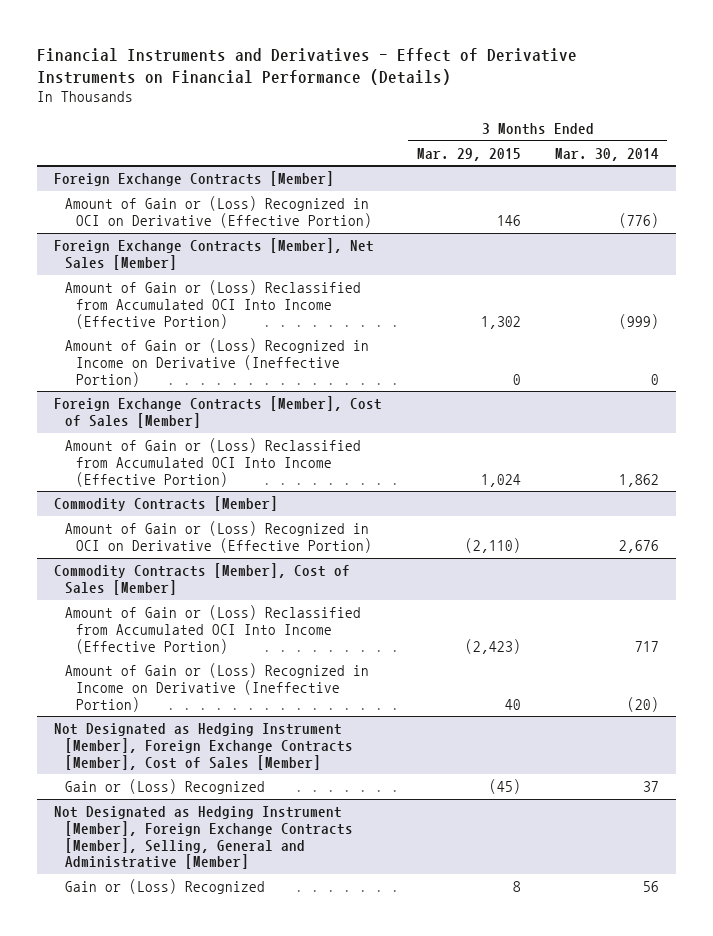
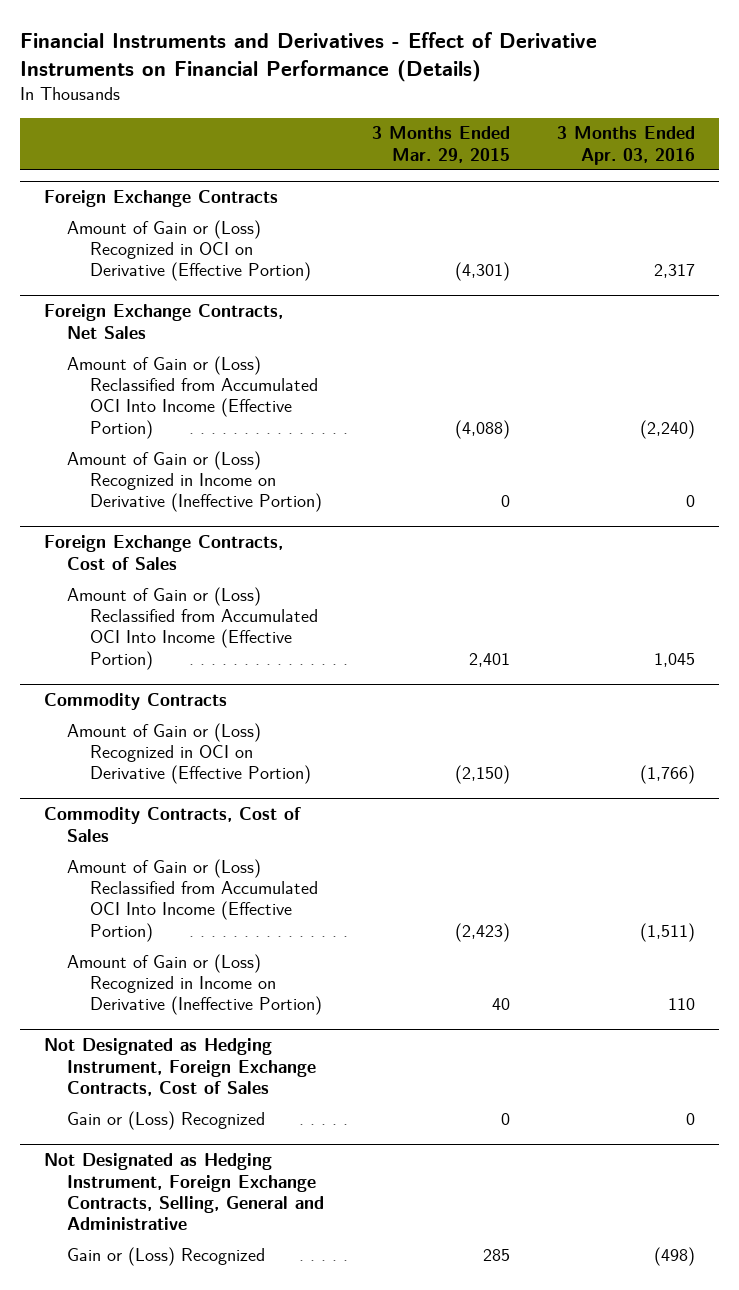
[554,147,659,161] Mar. 30, 2014 -> none
none -> [557,126,696,165] 3 Months Ended Apr. 03, 2016
[54,171,335,187] Foreign Exchange Contracts [Member] -> [44,190,279,208] Foreign Exchange Contracts
[496,214,521,226] 146 -> [454,262,510,282] (4,301)
[54,238,375,270] Foreign Exchange Contracts [Member], Net Sales [Member] -> [44,304,284,339] Foreign Exchange Contracts, Net Sales
[480,315,521,329] 1,302 -> [454,419,510,439] (4,088)
[54,396,383,428] Foreign Exchange Contracts [Member], Cost of Sales [Member] -> [44,535,284,570] Foreign Exchange Contracts, Cost of Sales
[480,473,521,487] 1,024 -> [468,652,510,667] 2,401
[54,496,279,512] Commodity Contracts [Member] -> [44,693,228,711] Commodity Contracts
[464,537,521,553] (2,110) -> [454,765,510,785] (2,150)
[54,563,351,595] Commodity Contracts [Member], Cost of Sales [Member] -> [44,807,302,842] Commodity Contracts, Cost of Sales
[54,723,353,770] Not Designated as Hedging Instrument [Member], Foreign Exchange Contracts [Member], Cost of Sales [Member] -> [44,1038,317,1097] Not Designated as Hedging Instrument, Foreign Exchange Contracts, Cost of Sales
[488,779,521,795] (45) -> [500,1112,510,1125] 0
[54,806,353,870] Not Designated as Hedging Instrument [Member], Foreign Exchange Contracts [Member], Selling, General and Administrative [Member] -> [44,1153,325,1231] Not Designated as Hedging Instrument, Foreign Exchange Contracts, Selling, General and Administrative
[512,881,521,893] 8 -> [482,1248,510,1261] 285

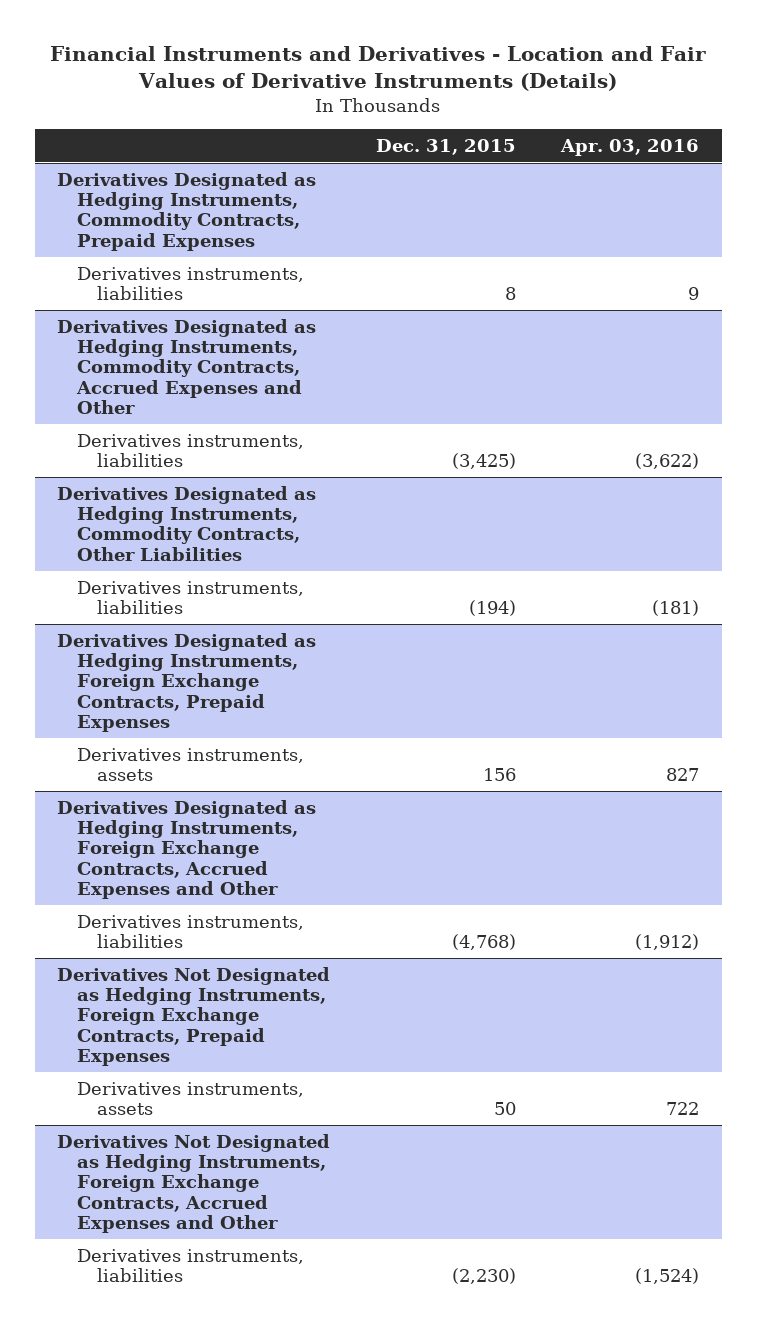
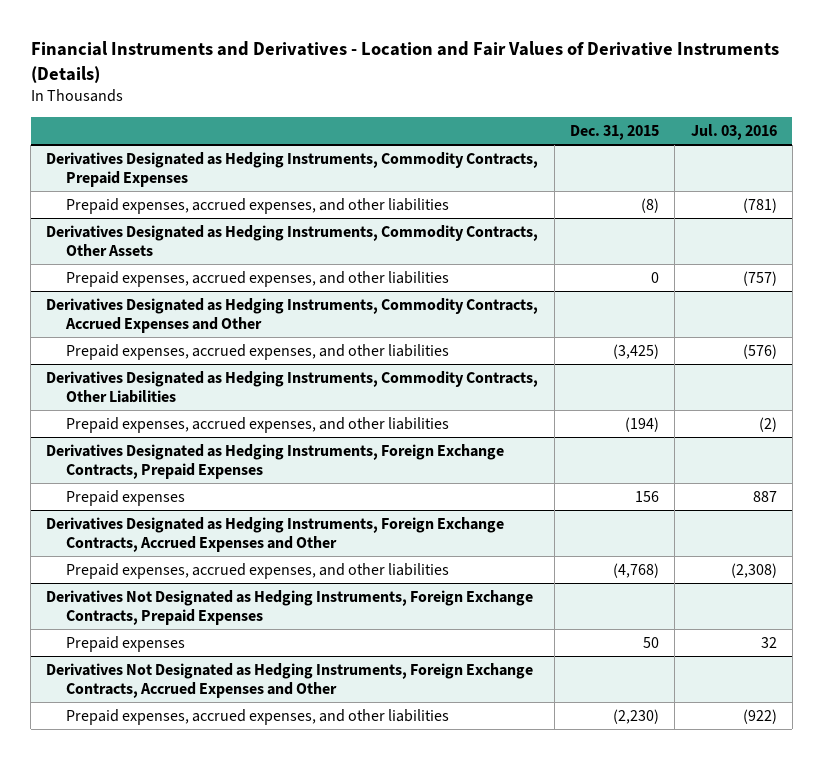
[560,138,700,156] Apr. 03, 2016 -> none
none -> [690,123,777,140] Jul. 03, 2016
[77,266,305,301] Derivatives instruments, liabilities -> none
none -> [65,197,449,214] Prepaid expenses, accrued expenses, and other liabilities
none -> [46,224,539,256] Derivatives Designated as Hedging Instruments, Commodity Contracts, Other Assets
none -> [65,270,449,287] Prepaid expenses, accrued expenses, and other liabilities
[77,433,305,468] Derivatives instruments, liabilities -> [65,343,449,360] Prepaid expenses, accrued expenses, and other liabilities
[77,580,305,615] Derivatives instruments, liabilities -> [65,416,449,433] Prepaid expenses, accrued expenses, and other liabilities
[77,747,305,782] Derivatives instruments, assets -> [65,489,185,506] Prepaid expenses
[77,914,305,949] Derivatives instruments, liabilities -> [65,562,449,579] Prepaid expenses, accrued expenses, and other liabilities
[77,1081,305,1116] Derivatives instruments, assets -> [65,635,185,652] Prepaid expenses
[77,1248,305,1283] Derivatives instruments, liabilities -> [65,708,449,725] Prepaid expenses, accrued expenses, and other liabilities

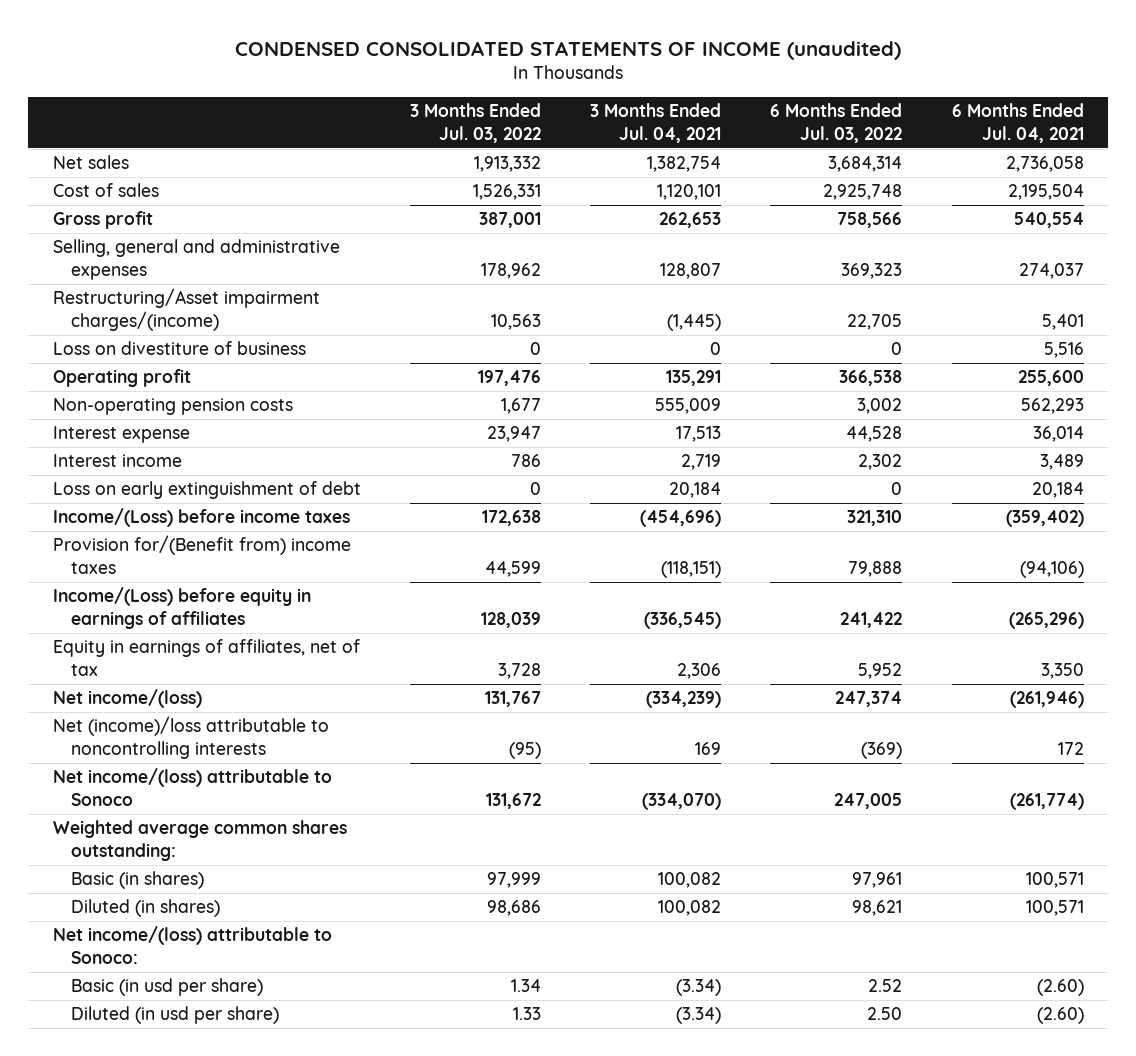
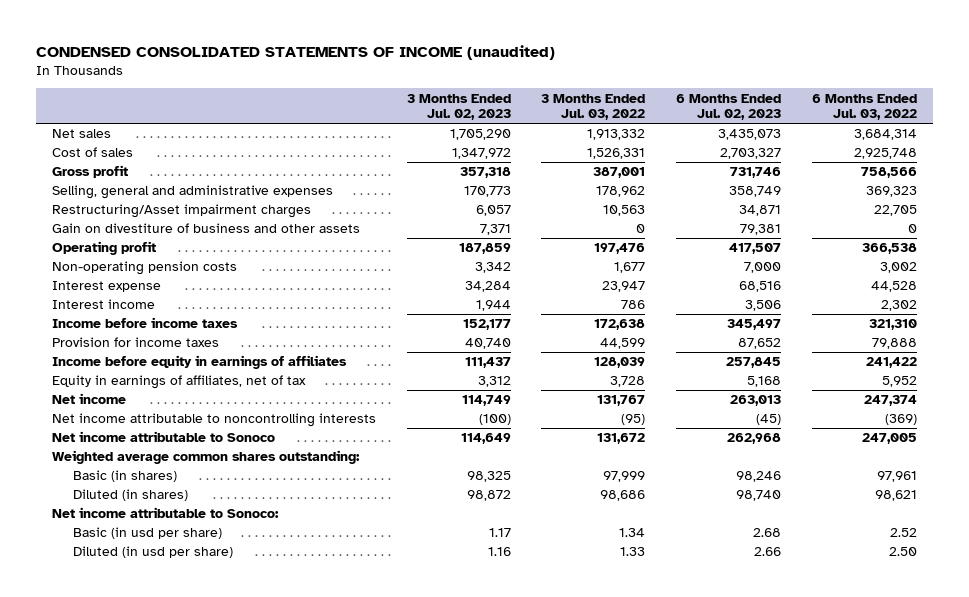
[590,103,722,143] 3 Months Ended Jul. 04, 2021 -> none
[951,103,1084,143] 6 Months Ended Jul. 04, 2021 -> none
none -> [406,93,511,121] 3 Months Ended Jul. 02, 2023
none -> [676,93,782,121] 6 Months Ended Jul. 02, 2023
[52,341,306,356] Loss on divestiture of business -> none
[52,288,320,331] Restructuring/Asset impairment charges/(income) -> [51,204,311,219] Restructuring/Asset impairment charges
none -> [51,223,360,234] Gain on divestiture of business and other assets
[52,481,361,500] Loss on early extinguishment of debt -> none
[52,508,350,528] Income/(Loss) before income taxes -> [51,317,238,329] Income before income taxes
[52,535,351,574] Provision for/(Benefit from) income taxes -> [51,337,219,348] Provision for income taxes
[52,587,311,629] Income/(Loss) before equity in earnings of affiliates -> [51,355,347,370] Income before equity in earnings of affiliates
[52,689,202,709] Net income/(loss) -> [51,393,126,405] Net income
[52,716,329,759] Net (income)/loss attributable to noncontrolling interests -> [51,413,376,428] Net income attributable to noncontrolling interests
[52,768,332,806] Net income/(loss) attributable to Sonoco -> [51,431,275,443] Net income attributable to Sonoco
[52,926,332,964] Net income/(loss) attributable to Sonoco: -> [51,507,279,519] Net income attributable to Sonoco:

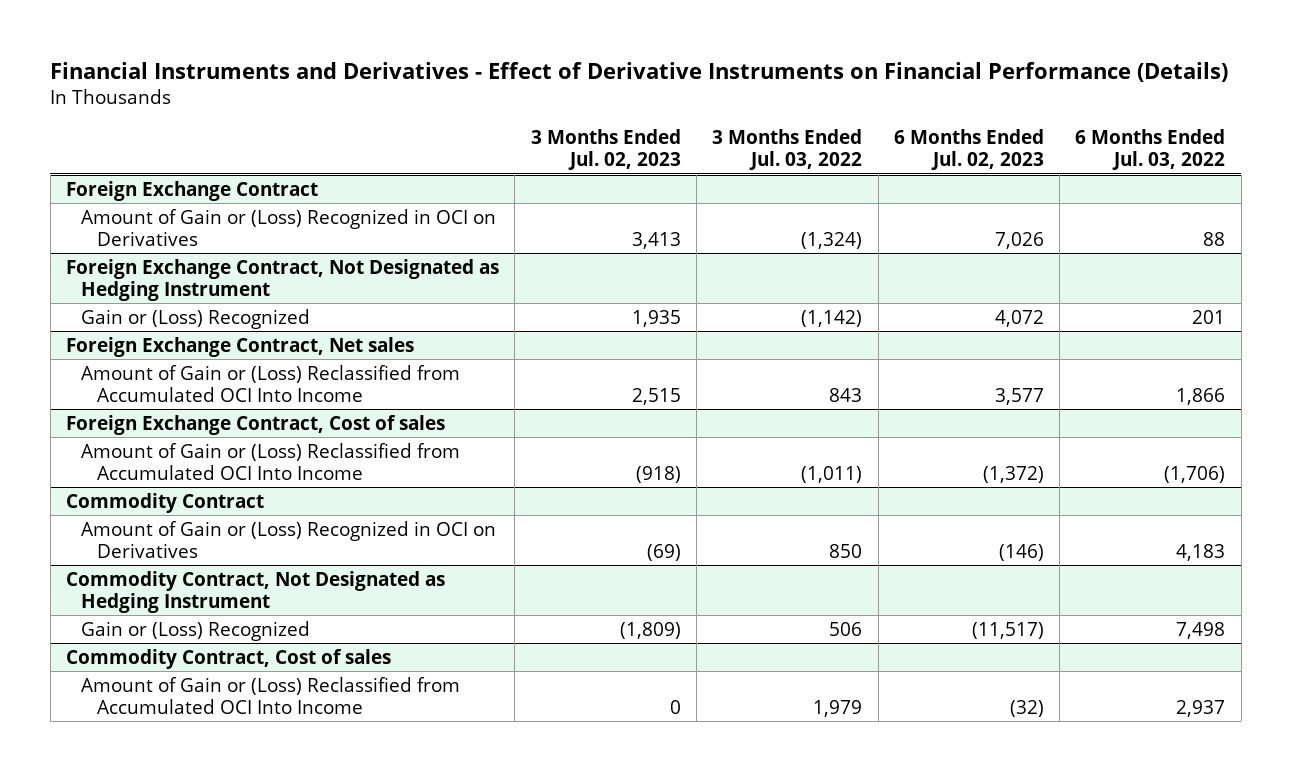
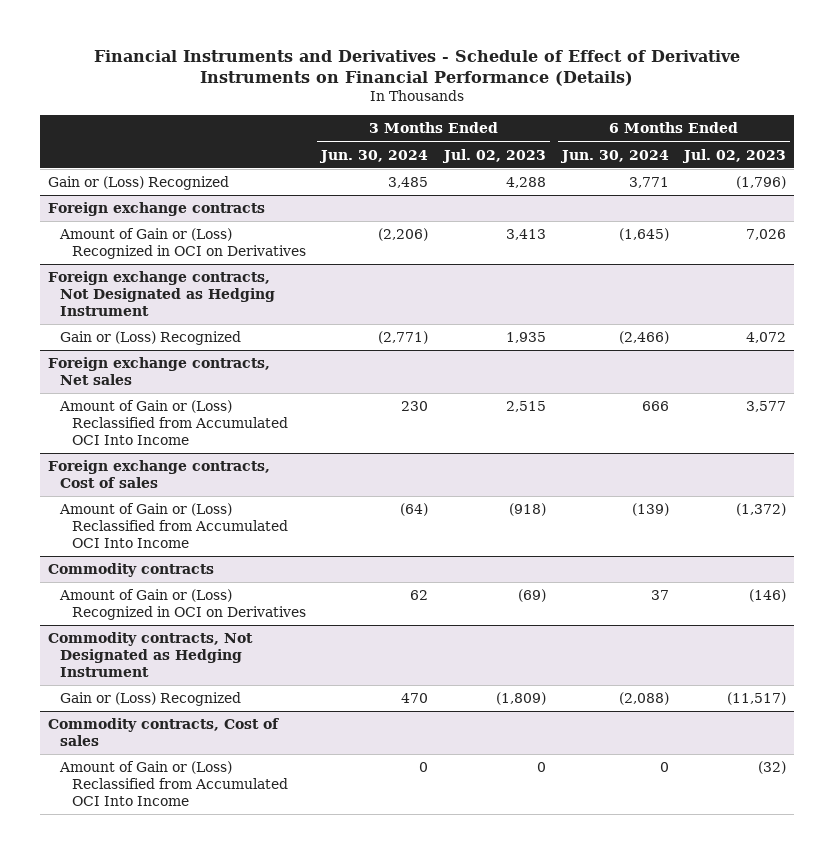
[50,62,1229,83] Financial Instruments and Derivatives - Effect of Derivative Instruments on Financial Performance (Details) -> [94,49,741,86] Financial Instruments and Derivatives - Schedule of Effect of Derivative Instruments on Financial Performance (Details)
[712,128,863,171] 3 Months Ended Jul. 03, 2022 -> none
[1075,128,1226,171] 6 Months Ended Jul. 03, 2022 -> none
none -> [319,149,429,163] Jun. 30, 2024
none -> [559,149,669,163] Jun. 30, 2024
none -> [48,176,230,191] Gain or (Loss) Recognized
[66,180,319,201] Foreign Exchange Contract -> [48,202,266,217] Foreign exchange contracts
[66,258,500,302] Foreign Exchange Contract, Not Designated as Hedging Instrument -> [48,271,275,317] Foreign exchange contracts, Not Designated as Hedging Instrument
[66,336,415,357] Foreign Exchange Contract, Net sales -> [48,357,271,386] Foreign exchange contracts, Net sales
[66,414,446,435] Foreign Exchange Contract, Cost of sales -> [48,460,271,489] Foreign exchange contracts, Cost of sales
[66,492,265,513] Commodity Contract -> [48,563,215,578] Commodity contracts
[66,570,446,614] Commodity Contract, Not Designated as Hedging Instrument -> [48,632,254,678] Commodity contracts, Not Designated as Hedging Instrument
[66,648,392,669] Commodity Contract, Cost of sales -> [48,718,280,747] Commodity contracts, Cost of sales

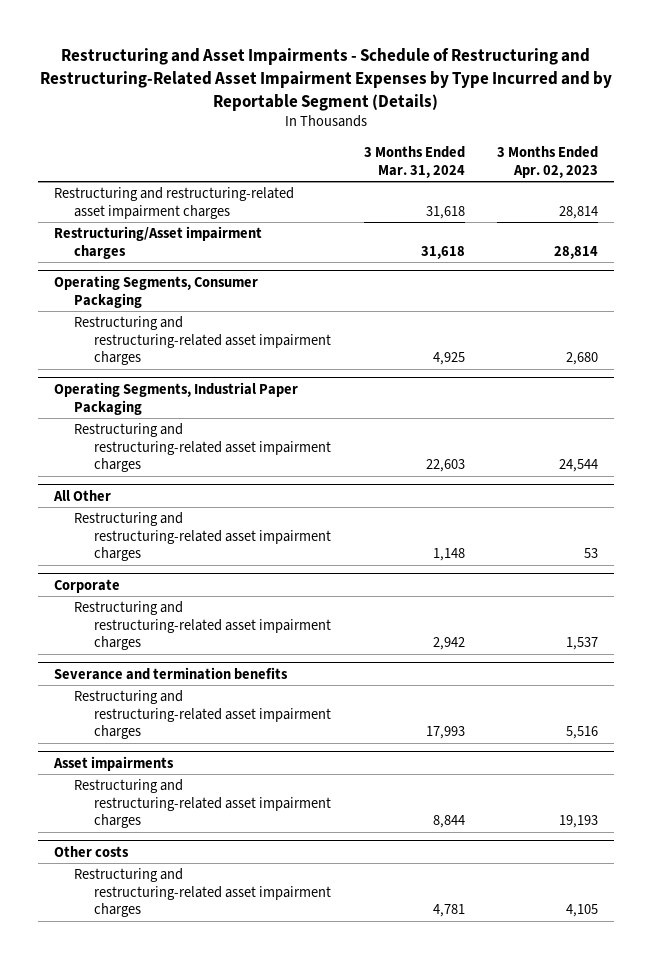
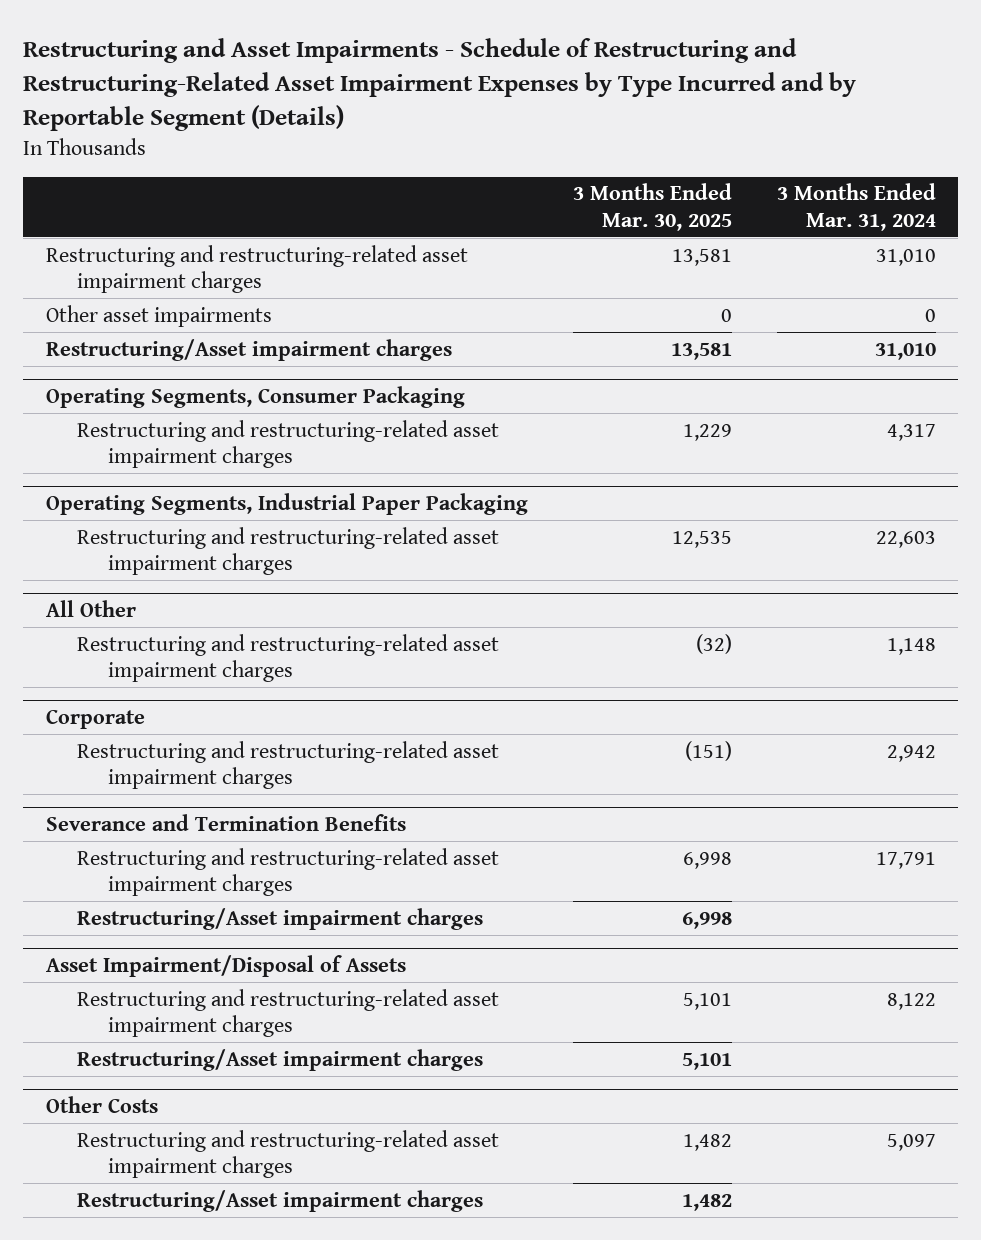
[496,145,598,178] 3 Months Ended Apr. 02, 2023 -> none
none -> [572,183,732,231] 3 Months Ended Mar. 30, 2025
[425,205,465,219] 31,618 -> [875,248,936,266] 31,010
none -> [45,304,272,327] Other asset impairments
[420,245,465,259] 31,618 -> [874,342,936,360] 31,010
[432,352,465,366] 4,925 -> [886,423,936,441] 4,317
[54,666,289,680] Severance and termination benefits -> [45,813,406,831] Severance and Termination Benefits
[425,726,465,740] 17,993 -> [875,851,936,869] 17,791
none -> [76,907,483,930] Restructuring/Asset impairment charges
[53,755,175,771] Asset impairments -> [45,954,406,977] Asset Impairment/Disposal of Assets
[432,815,465,829] 8,844 -> [886,992,936,1010] 8,122
none -> [76,1048,483,1071] Restructuring/Asset impairment charges
[54,845,130,857] Other costs -> [45,1095,158,1113] Other Costs
[432,904,465,918] 4,781 -> [886,1133,936,1151] 5,097
none -> [76,1189,483,1212] Restructuring/Asset impairment charges

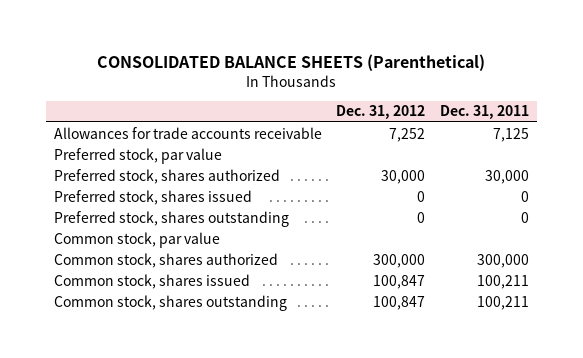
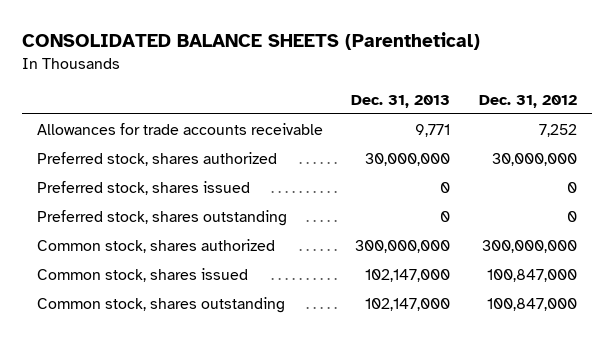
[440,105,530,120] Dec. 31, 2011 -> none
none -> [351,94,451,108] Dec. 31, 2013
[53,147,222,164] Preferred stock, par value -> none
[381,169,426,184] 30,000 -> [492,152,578,166] 30,000,000
[53,231,220,248] Common stock, par value -> none
[373,253,426,268] 300,000 -> [482,239,578,253] 300,000,000
[373,274,426,289] 100,847 -> [487,268,578,282] 100,847,000
[373,295,426,310] 100,847 -> [487,297,578,311] 100,847,000

